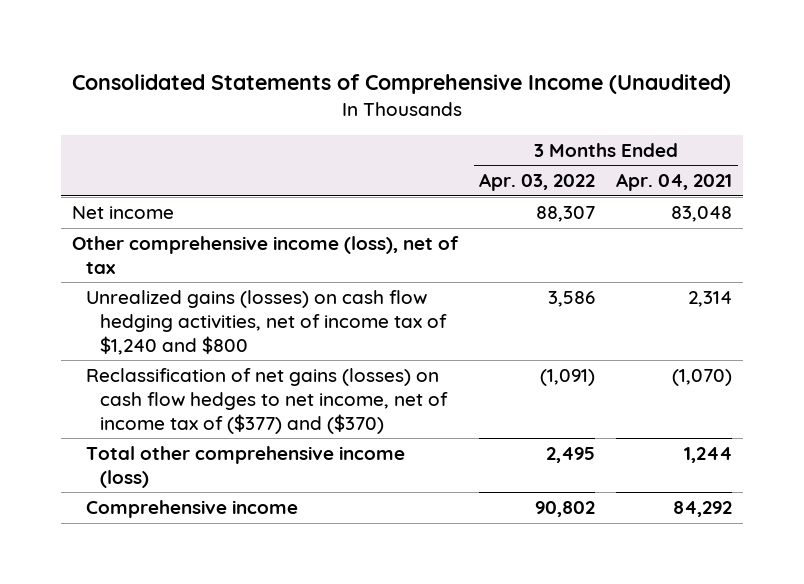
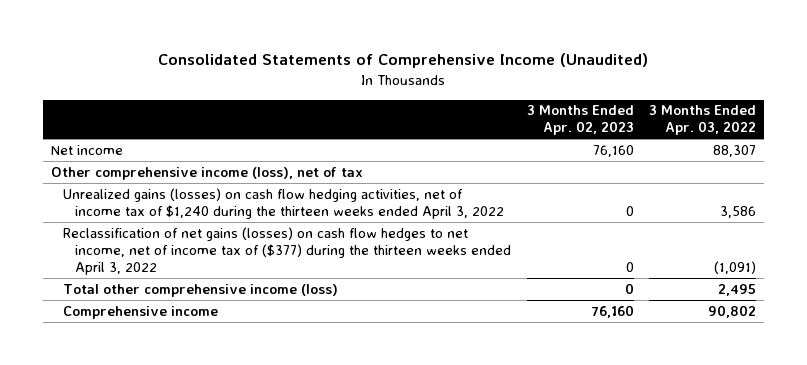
[616,173,733,192] Apr. 04, 2021 -> none
none -> [526,105,634,136] 3 Months Ended Apr. 02, 2023
[85,290,447,355] Unrealized gains (losses) on cash flow hedging activities, net of income tax of $1,240 and $800 -> [62,187,505,219] Unrealized gains (losses) on cash flow hedging activities, net of income tax of $1,240 during the thirteen weeks ended April 3, 2022
[85,368,448,434] Reclassification of net gains (losses) on cash flow hedges to net income, net of income tax of ($377) and ($370) -> [62,226,512,275] Reclassification of net gains (losses) on cash flow hedges to net income, net of income tax of ($377) during the thirteen weeks ended April 3, 2022

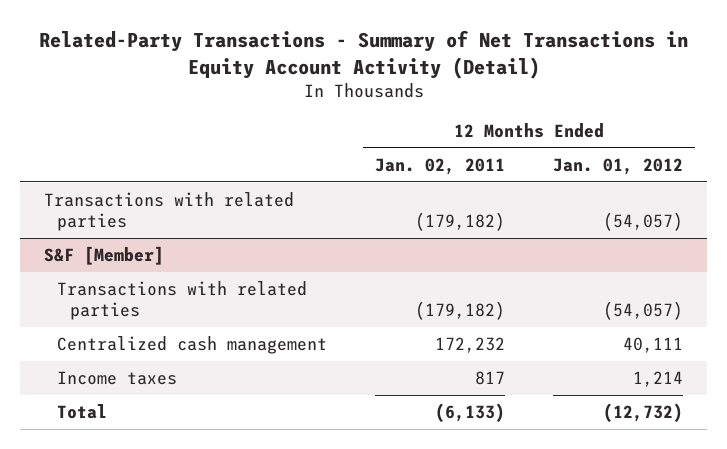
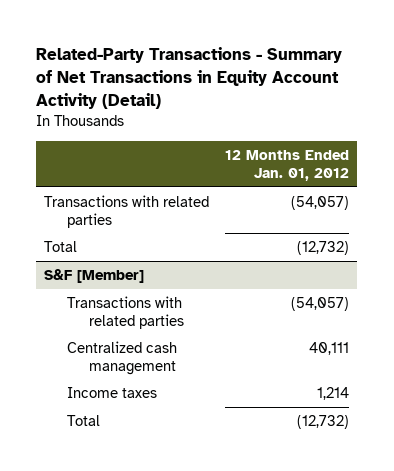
[375,157,506,175] Jan. 02, 2011 -> none
none -> [44,240,78,252] Total

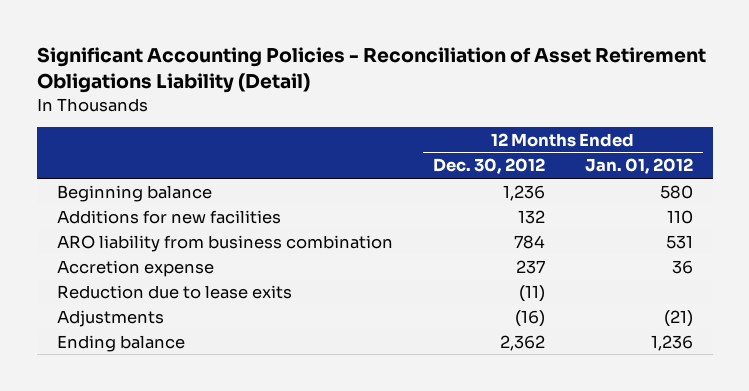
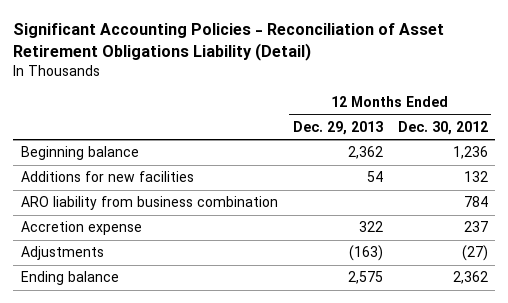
[584,158,693,175] Jan. 01, 2012 -> none
none -> [292,120,383,135] Dec. 29, 2013
[56,284,292,299] Reduction due to lease exits -> none
[514,309,545,327] (16) -> [461,245,488,262] (27)

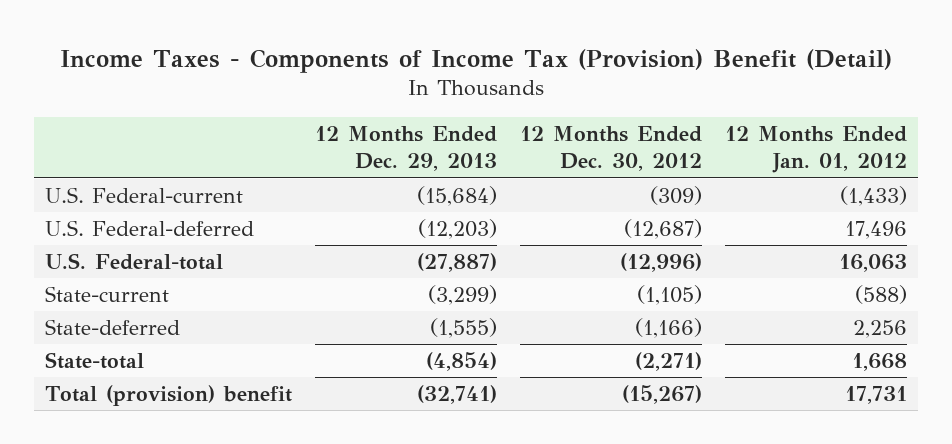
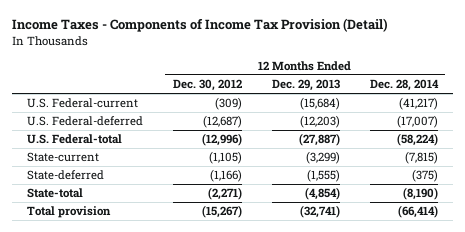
[59,48,892,73] Income Taxes - Components of Income Tax (Provision) Benefit (Detail) -> [11,18,388,33] Income Taxes - Components of Income Tax Provision (Detail)
[724,125,907,174] 12 Months Ended Jan. 01, 2012 -> none
none -> [369,79,439,92] Dec. 28, 2014
[45,385,293,407] Total (provision) benefit -> [26,206,111,219] Total provision

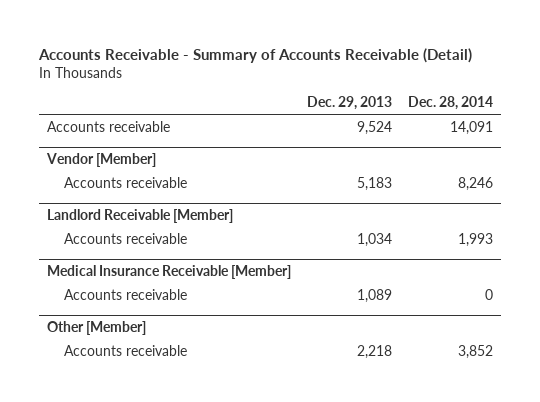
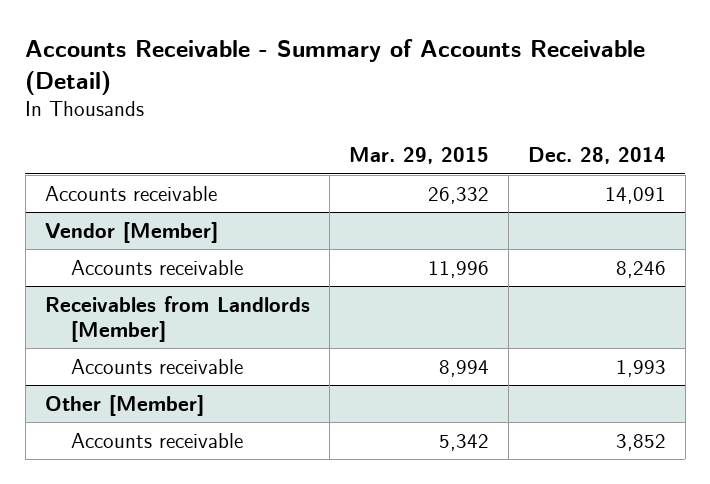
[307,96,393,111] Dec. 29, 2013 -> none
none -> [348,147,489,165] Mar. 29, 2015
[47,209,234,224] Landlord Receivable [Member] -> [44,295,310,342] Receivables from Landlords [Member]
[47,265,292,280] Medical Insurance Receivable [Member] -> none
[63,288,187,300] Accounts receivable -> none

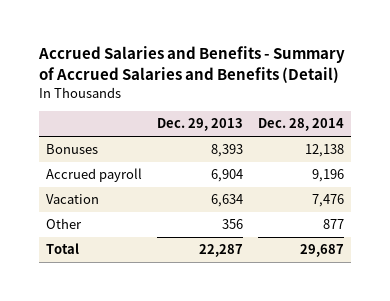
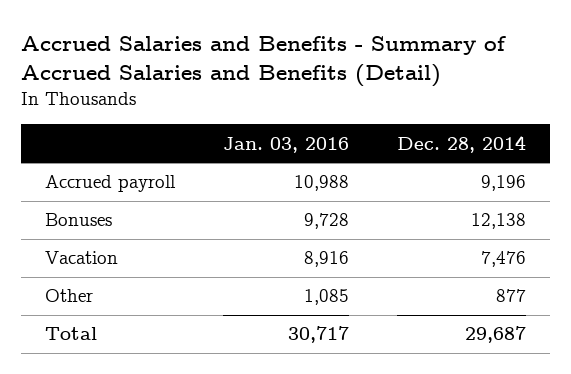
[156,118,243,132] Dec. 29, 2013 -> none
none -> [223,136,350,153] Jan. 03, 2016
[46,144,99,155] Bonuses -> [45,213,113,227] Bonuses

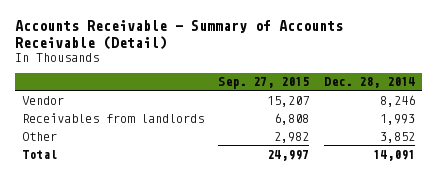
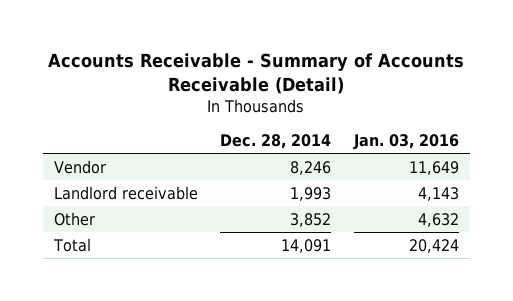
[218,77,310,90] Sep. 27, 2015 -> none
none -> [352,133,459,150] Jan. 03, 2016
[21,112,204,123] Receivables from landlords -> [54,185,199,200] Landlord receivable

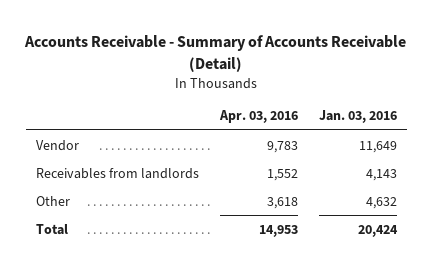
[220,133,332,149] Dec. 28, 2014 -> none
none -> [218,110,298,124] Apr. 03, 2016
[54,185,199,200] Landlord receivable -> [36,167,200,179] Receivables from landlords

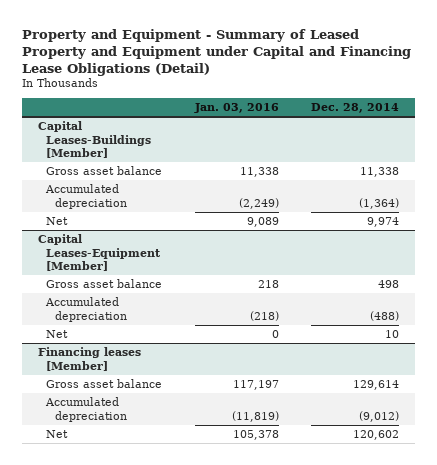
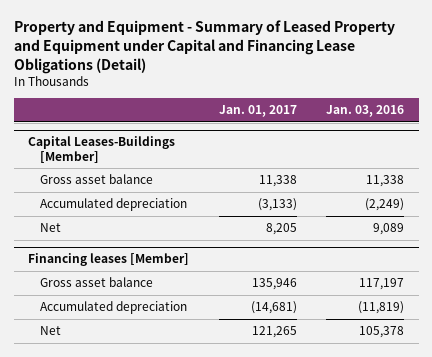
[311,103,400,114] Dec. 28, 2014 -> none
none -> [218,105,297,118] Jan. 01, 2017
[37,233,162,272] Capital Leases-Equipment [Member] -> none
[46,278,163,288] Gross asset balance -> none
[45,296,127,322] Accumulated depreciation -> none
[46,329,69,338] Net -> none

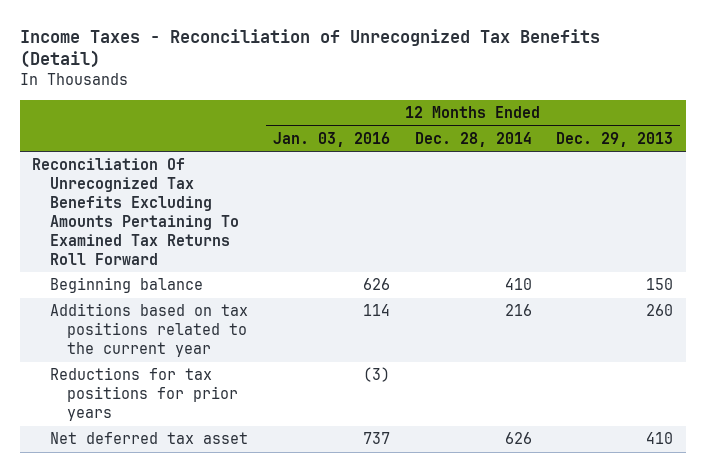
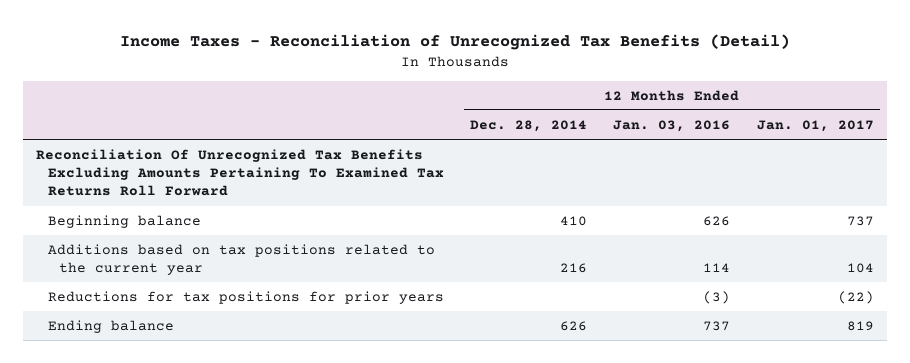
[556,131,674,147] Dec. 29, 2013 -> none
none -> [756,119,874,132] Jan. 01, 2017
[49,432,248,445] Net deferred tax asset -> [47,319,174,333] Ending balance

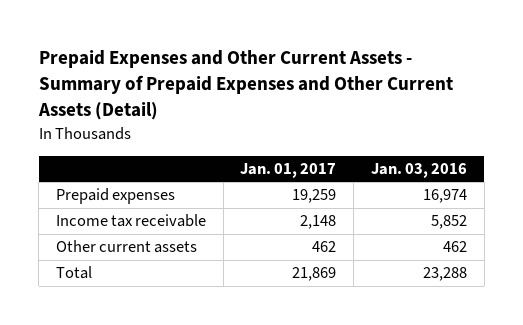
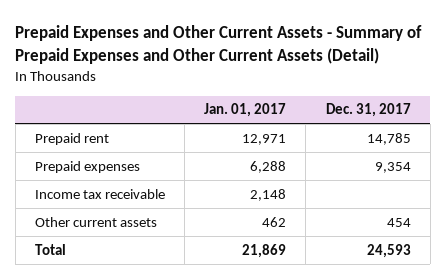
[370,163,467,179] Jan. 03, 2016 -> none
none -> [325,103,411,118] Dec. 31, 2017
none -> [35,132,110,145] Prepaid rent
[292,189,337,204] 19,259 -> [250,160,287,173] 6,288

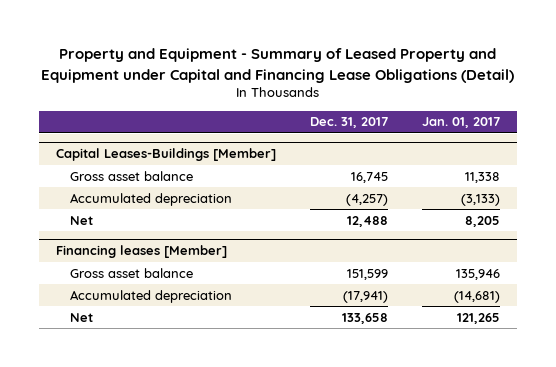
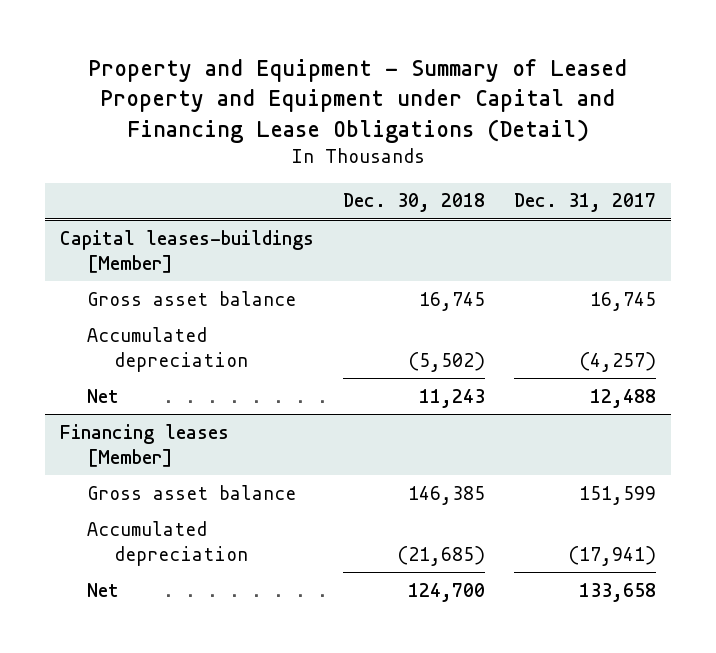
[422,117,501,129] Jan. 01, 2017 -> none
none -> [343,193,486,213] Dec. 30, 2018
[55,148,276,162] Capital Leases-Buildings [Member] -> [59,229,314,274] Capital leases-buildings [Member]

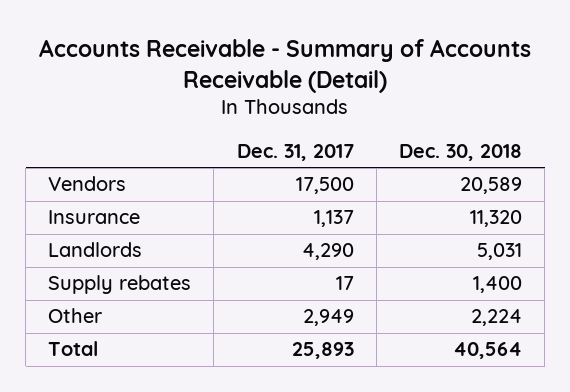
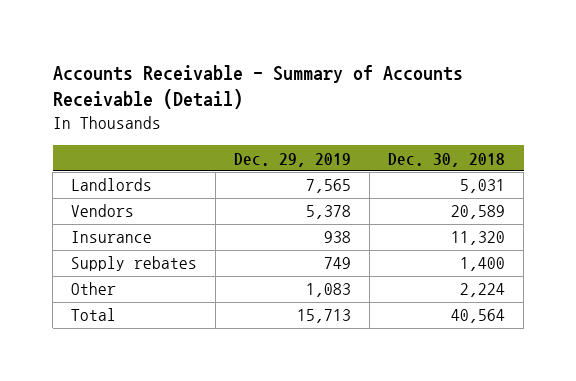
[236,143,354,161] Dec. 31, 2017 -> none
none -> [234,152,352,167] Dec. 29, 2019
[48,242,143,258] Landlords -> [71,178,153,192] Landlords

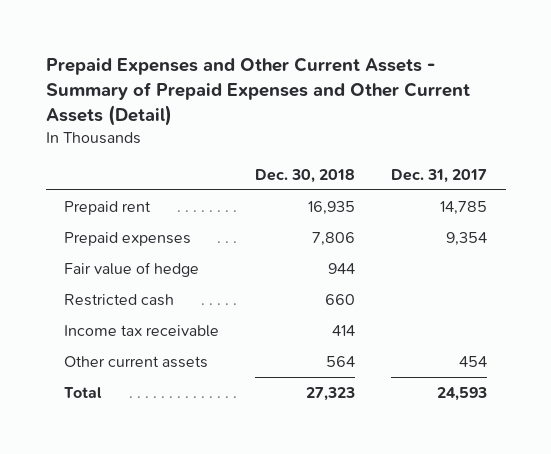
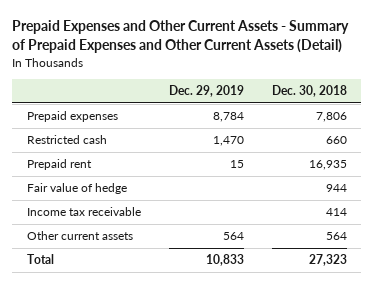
[391,168,488,183] Dec. 31, 2017 -> none
none -> [168,85,244,98] Dec. 29, 2019
[63,201,151,216] Prepaid rent -> [26,159,92,171] Prepaid rent
[63,262,199,278] Fair value of hedge -> [26,183,127,195] Fair value of hedge

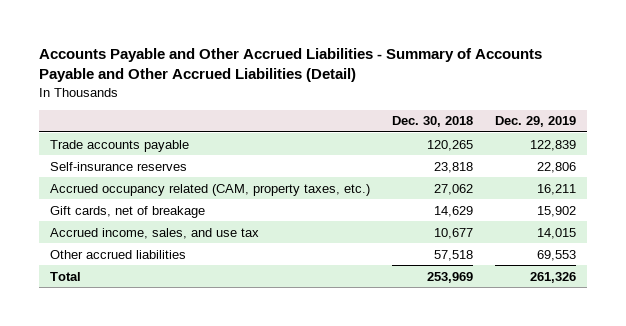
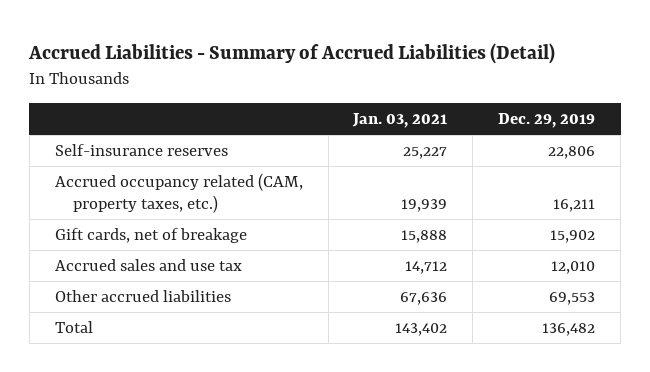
[38,47,542,83] Accounts Payable and Other Accrued Liabilities - Summary of Accounts Payable and Other Accrued Liabilities (Detail) -> [28,42,556,64] Accrued Liabilities - Summary of Accrued Liabilities (Detail)
[392,116,474,128] Dec. 30, 2018 -> none
none -> [352,113,448,129] Jan. 03, 2021
[49,139,189,152] Trade accounts payable -> none
[49,227,259,239] Accrued income, sales, and use tax -> [54,258,242,271] Accrued sales and use tax
[537,227,577,239] 14,015 -> [551,260,596,274] 12,010
[530,271,577,283] 261,326 -> [542,322,596,336] 136,482

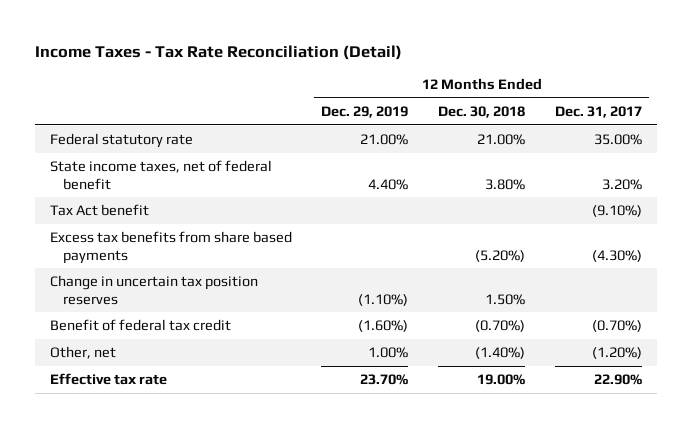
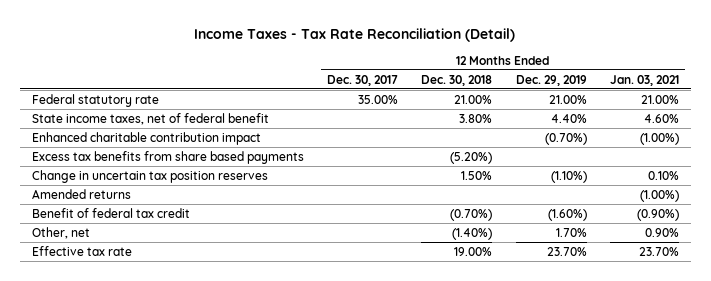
[554,105,642,118] Dec. 31, 2017 -> none
none -> [327,74,399,86] Dec. 30, 2017
none -> [610,74,680,86] Jan. 03, 2021
[49,204,149,217] Tax Act benefit -> none
none -> [31,131,261,145] Enhanced charitable contribution impact
none -> [31,188,131,199] Amended returns
[368,347,409,359] 1.00% -> [555,227,587,237] 1.70%

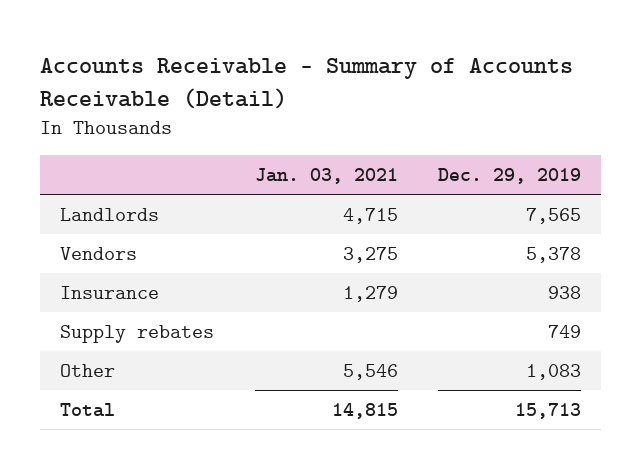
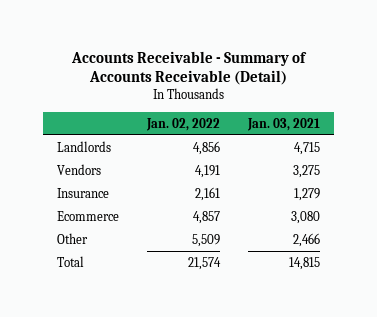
[438,168,582,185] Dec. 29, 2019 -> none
none -> [146,117,221,131] Jan. 02, 2022
[59,324,214,343] Supply rebates -> none
none -> [56,210,119,221] Ecommerce
[342,363,398,380] 5,546 -> [293,232,321,247] 2,466

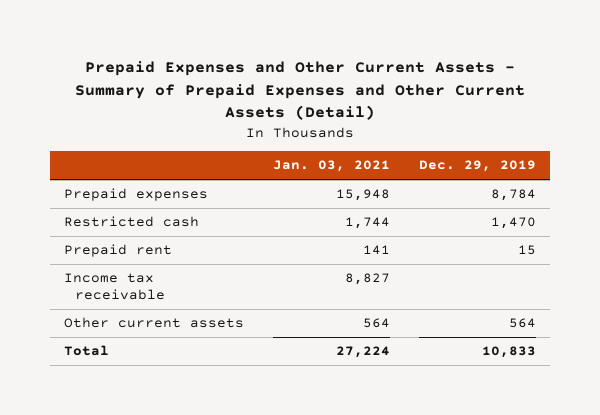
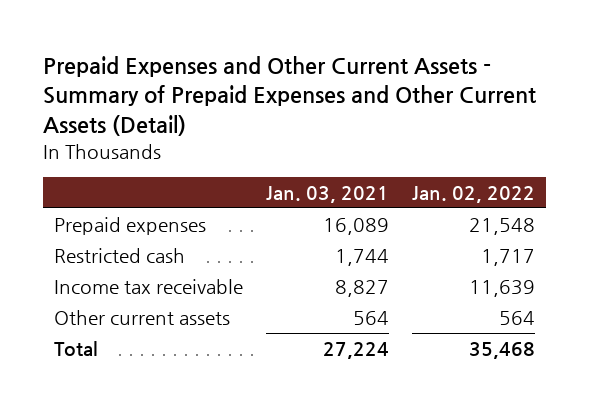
[418,160,536,173] Dec. 29, 2019 -> none
none -> [411,185,535,203] Jan. 02, 2022
[335,189,390,202] 15,948 -> [323,218,390,236] 16,089
[64,244,173,258] Prepaid rent -> none

